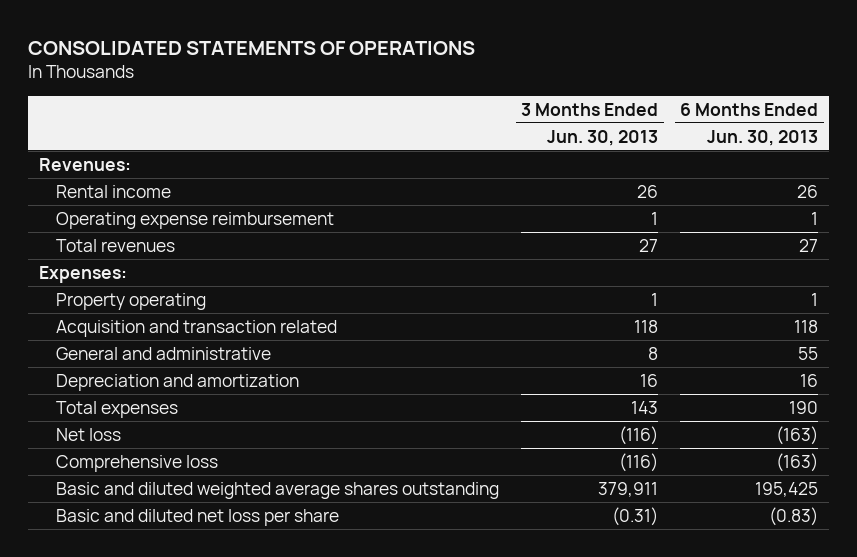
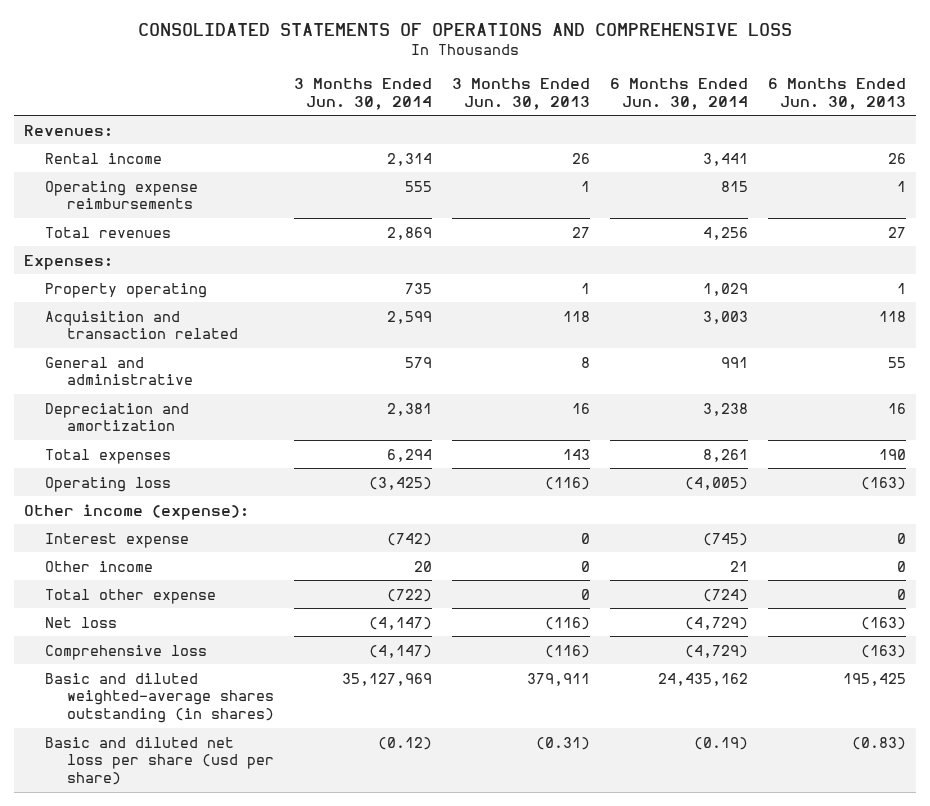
[27,40,475,55] CONSOLIDATED STATEMENTS OF OPERATIONS -> [137,22,792,36] CONSOLIDATED STATEMENTS OF OPERATIONS AND COMPREHENSIVE LOSS
none -> [294,77,433,110] 3 Months Ended Jun. 30, 2014
none -> [610,77,749,110] 6 Months Ended Jun. 30, 2014
[56,211,335,229] Operating expense reimbursement -> [45,180,199,210] Operating expense reimbursements
none -> [45,476,172,492] Operating loss
none -> [23,503,249,520] Other income (expense):
none -> [45,532,190,548] Interest expense
none -> [45,560,154,572] Other income
none -> [45,588,217,604] Total other expense
[56,481,500,499] Basic and diluted weighted average shares outstanding -> [45,672,275,724] Basic and diluted weighted-average shares outstanding (in shares)
[56,508,340,526] Basic and diluted net loss per share -> [45,736,275,786] Basic and diluted net loss per share (usd per share)

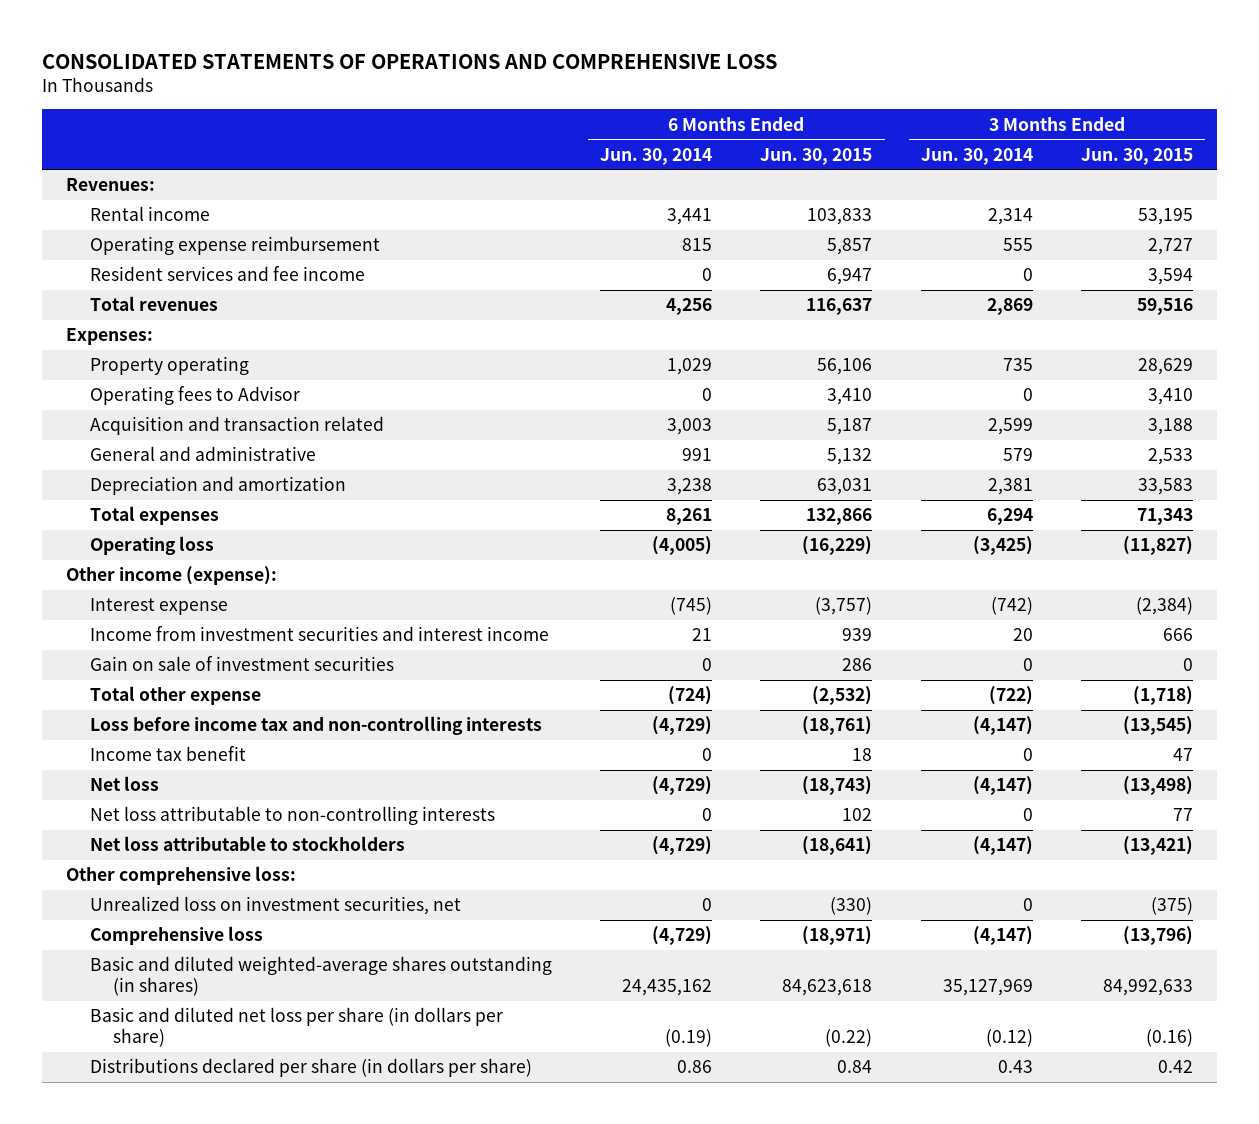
[452,77,591,110] 3 Months Ended Jun. 30, 2013 -> none
[767,77,906,110] 6 Months Ended Jun. 30, 2013 -> none
none -> [760,147,873,165] Jun. 30, 2015
none -> [1081,147,1194,165] Jun. 30, 2015
[45,180,199,210] Operating expense reimbursements -> [89,236,380,256] Operating expense reimbursement
none -> [89,266,365,282] Resident services and fee income
none -> [89,386,300,406] Operating fees to Advisor
[45,560,154,572] Other income -> [89,626,549,642] Income from investment securities and interest income
none -> [89,656,394,672] Gain on sale of investment securities
none -> [89,716,542,736] Loss before income tax and non-controlling interests
none -> [89,746,246,762] Income tax benefit
none -> [89,806,495,826] Net loss attributable to non-controlling interests
none -> [89,836,405,852] Net loss attributable to stockholders
none -> [66,866,297,886] Other comprehensive loss:
none -> [89,896,461,916] Unrealized loss on investment securities, net
[45,736,275,786] Basic and diluted net loss per share (usd per share) -> [89,1007,503,1048] Basic and diluted net loss per share (in dollars per share)
none -> [89,1058,532,1078] Distributions declared per share (in dollars per share)

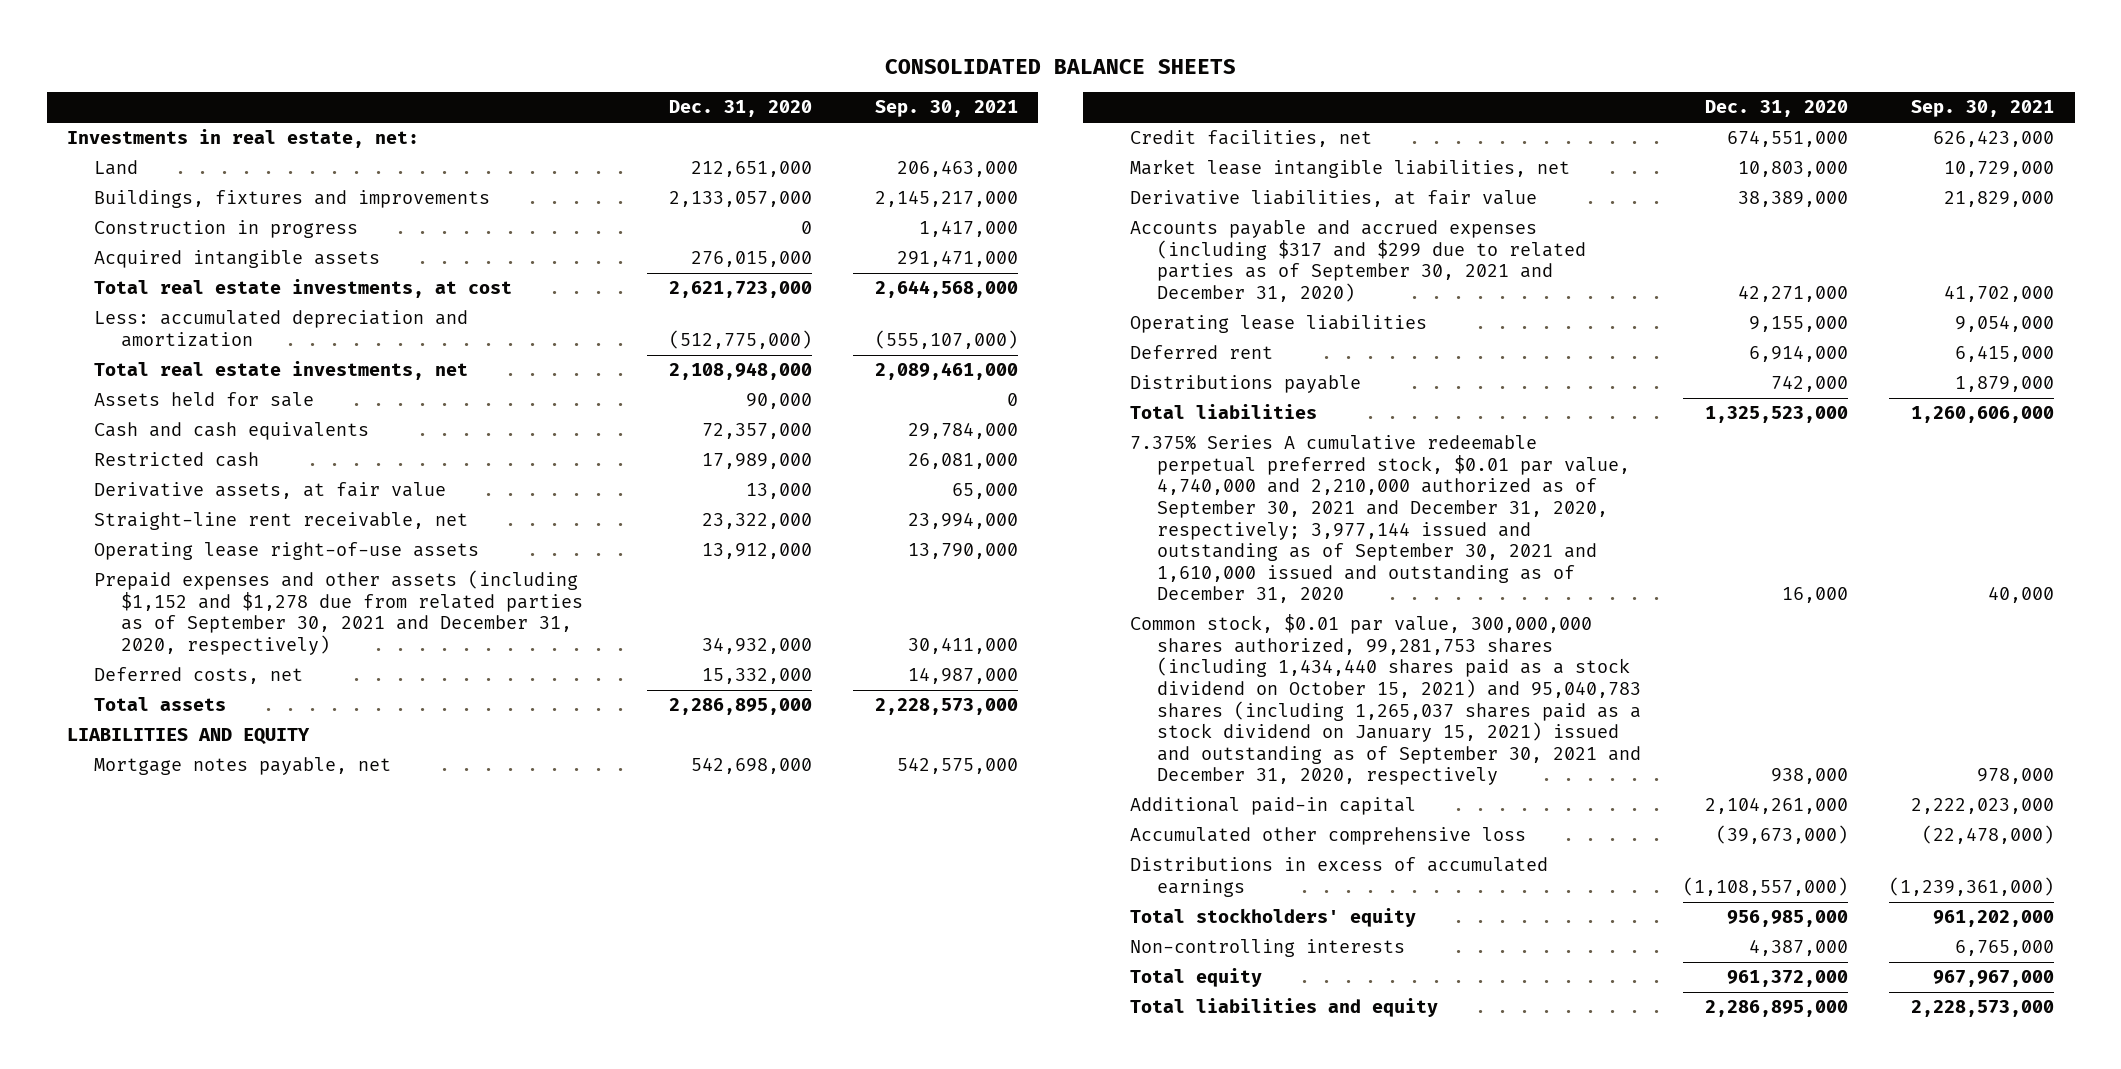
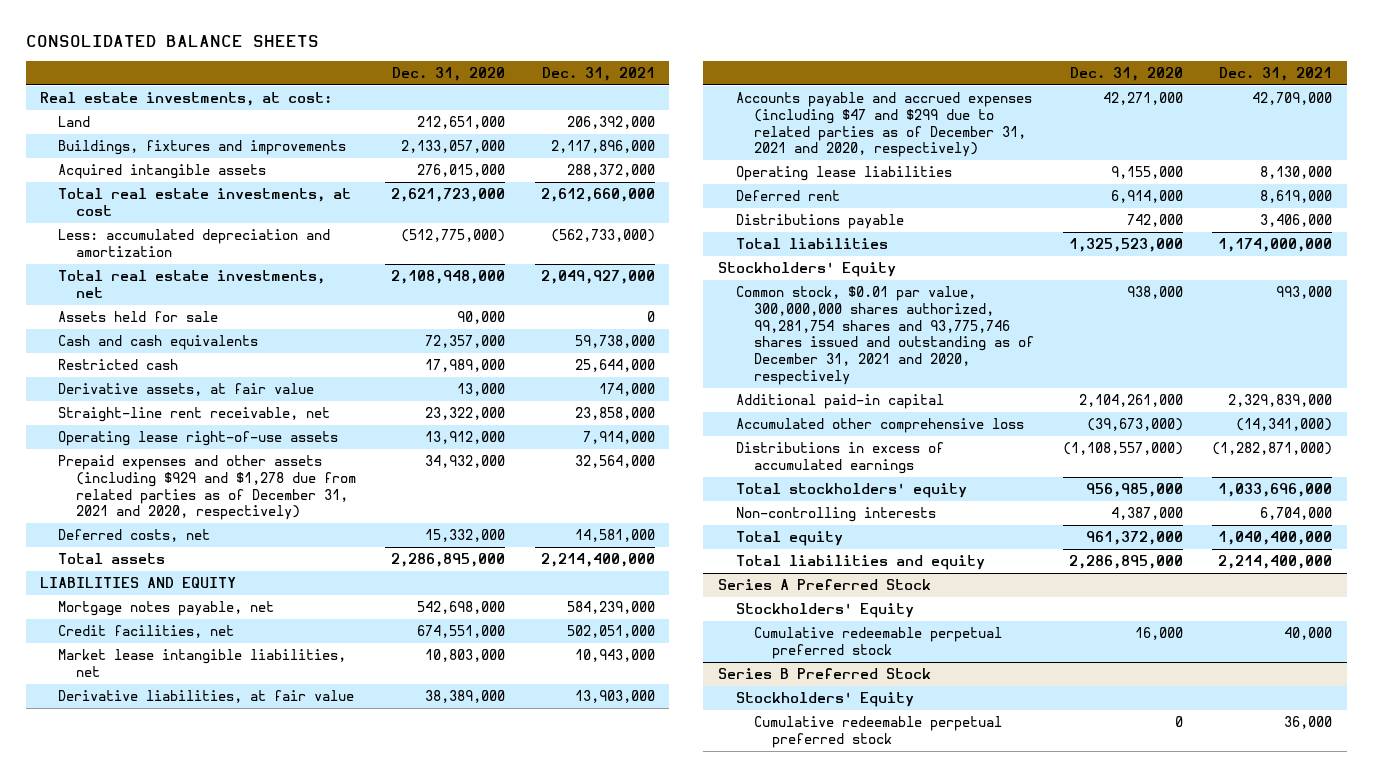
[874,100,1018,118] Sep. 30, 2021 -> none
none -> [541,66,655,81] Dec. 31, 2021
[67,129,420,149] Investments in real estate, net: -> [40,92,333,107] Real estate investments, at cost:
[94,220,359,239] Construction in progress -> none
[94,570,584,656] Prepaid expenses and other assets (including $1,152 and $1,278 due from related parties as of September 30, 2021 and December 31, 2020, respectively) -> [58,455,357,521] Prepaid expenses and other assets (including $929 and $1,278 due from related parties as of December 31, 2021 and 2020, respectively)
[1130,220,1587,303] Accounts payable and accrued expenses (including $317 and $299 due to related parties as of September 30, 2021 and December 31, 2020) -> [736,92,1033,158] Accounts payable and accrued expenses (including $47 and $299 due to related parties as of December 31, 2021 and 2020, respectively)
[1130,435,1631,604] 7.375% Series A cumulative redeemable perpetual preferred stock, $0.01 par value, 4,740,000 and 2,210,000 authorized as of September 30, 2021 and December 31, 2020, respectively; 3,977,144 issued and outstanding as of September 30, 2021 and 1,610,000 issued and outstanding as of December 31, 2020 -> none
none -> [718,262,897,278] Stockholders' Equity
[1130,614,1642,786] Common stock, $0.01 par value, 300,000,000 shares authorized, 99,281,753 shares (including 1,434,440 shares paid as a stock dividend on October 15, 2021) and 95,040,783 shares (including 1,265,037 shares paid as a stock dividend on January 15, 2021) issued and outstanding as of September 30, 2021 and December 31, 2020, respectively -> [736,286,1035,385] Common stock, $0.01 par value, 300,000,000 shares authorized, 99,281,754 shares and 93,775,746 shares issued and outstanding as of December 31, 2021 and 2020, respectively
none -> [718,579,932,591] Series A Preferred Stock
none -> [736,603,915,619] Stockholders' Equity
none -> [754,627,1003,660] Cumulative redeemable perpetual preferred stock
none -> [718,668,932,680] Series B Preferred Stock
none -> [736,692,915,708] Stockholders' Equity
none -> [754,716,1003,749] Cumulative redeemable perpetual preferred stock

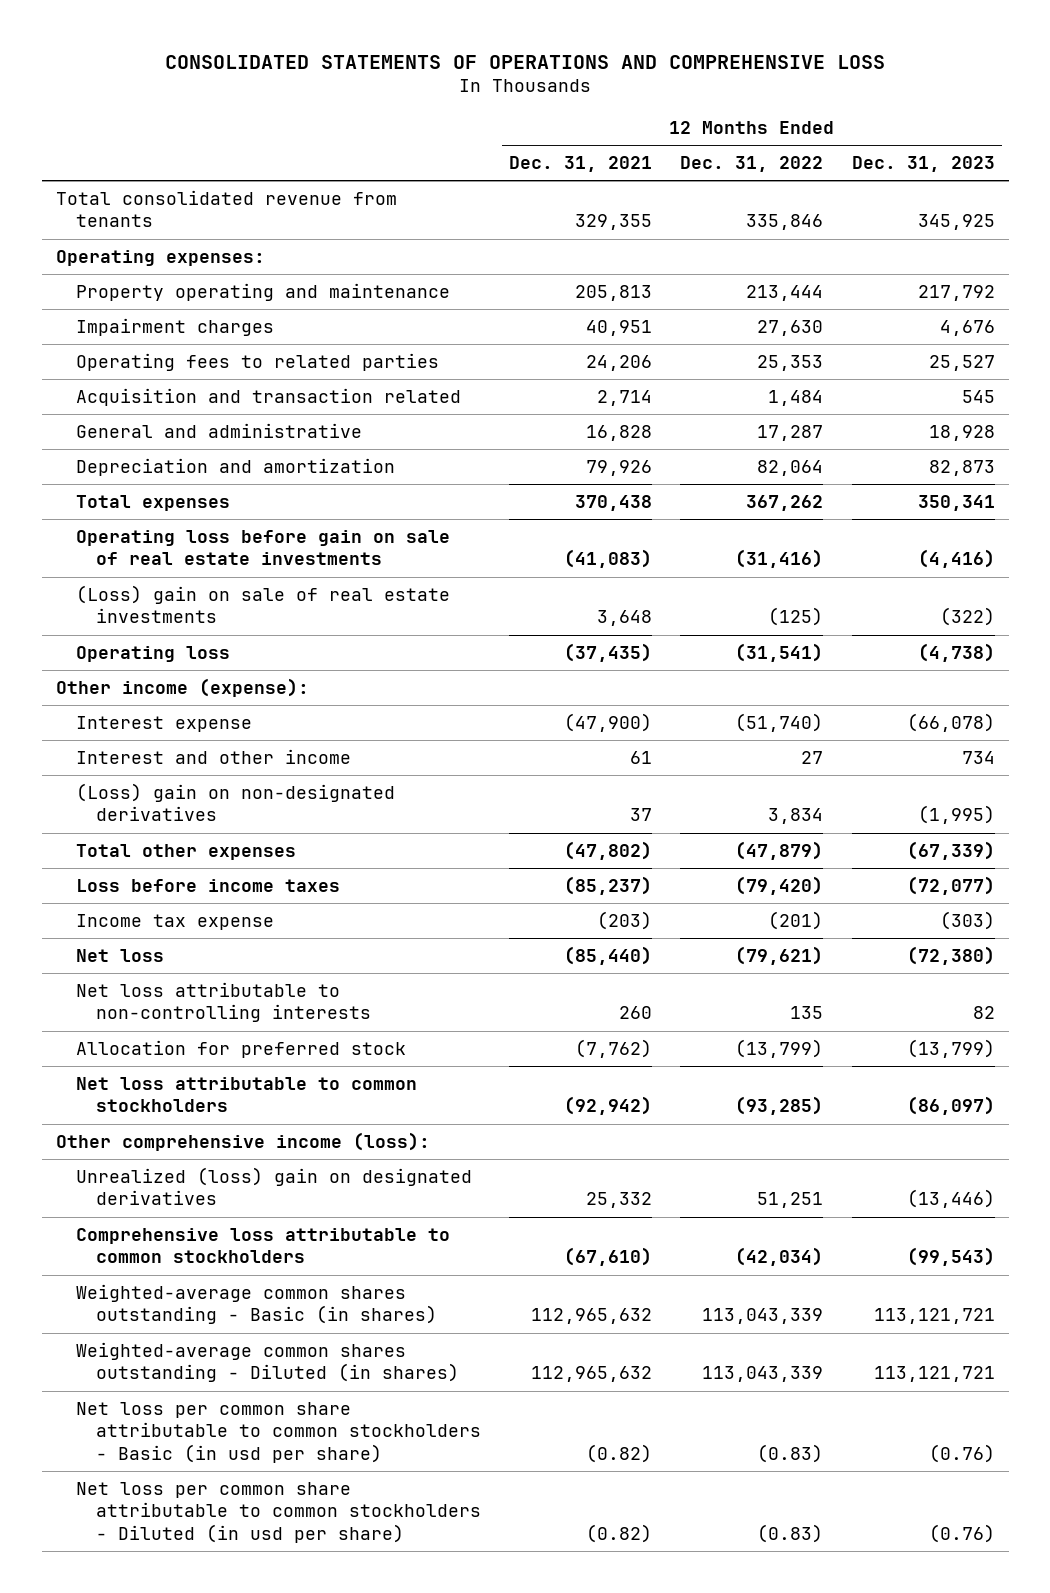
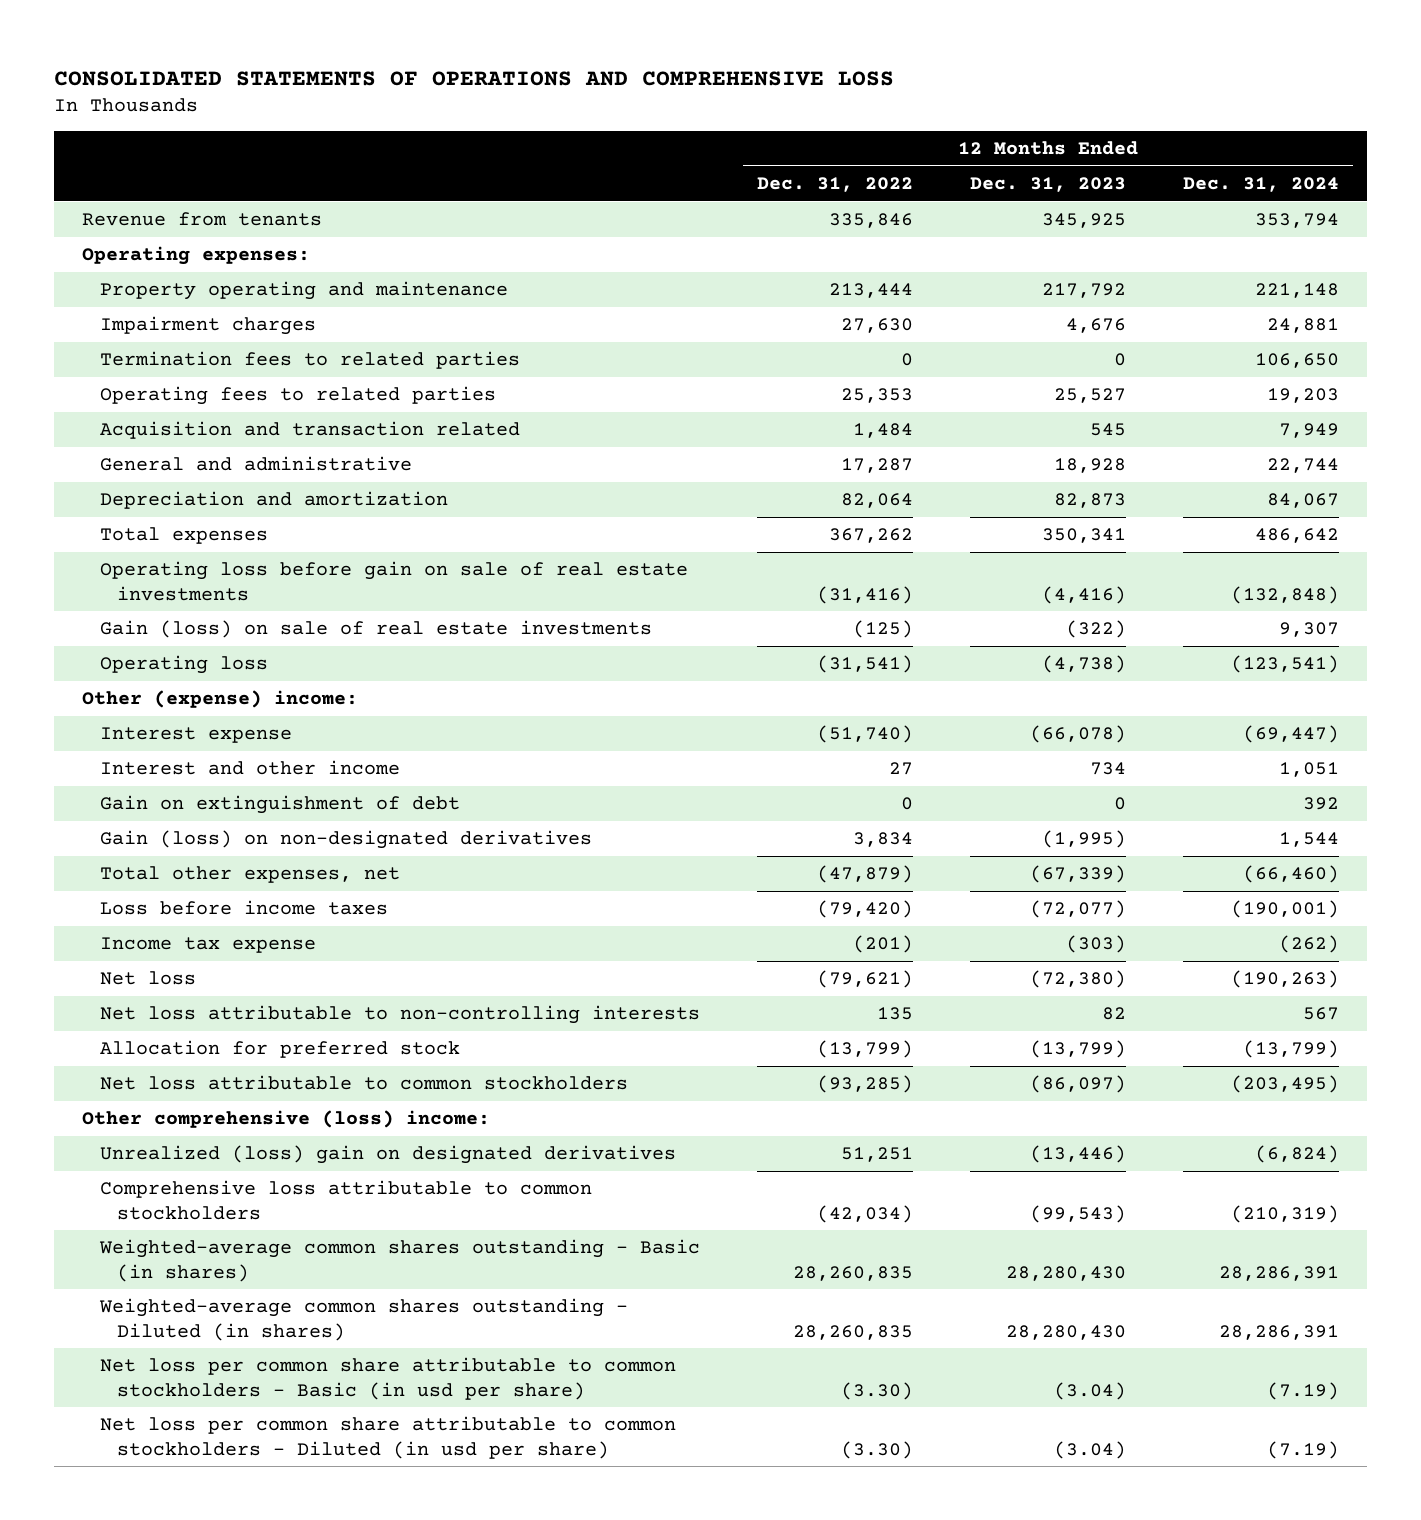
[509,156,653,173] Dec. 31, 2021 -> none
none -> [1182,177,1339,193] Dec. 31, 2024
[55,189,397,228] Total consolidated revenue from tenants -> [82,212,323,227] Revenue from tenants
none -> [99,351,520,370] Termination fees to related parties
[75,584,450,624] (Loss) gain on sale of real estate investments -> [99,620,652,639] Gain (loss) on sale of real estate investments
[55,677,309,697] Other income (expense): -> [82,690,359,709] Other (expense) income:
none -> [99,795,460,815] Gain on extinguishment of debt
[75,782,395,822] (Loss) gain on non-designated derivatives -> [99,830,592,850] Gain (loss) on non-designated derivatives
[75,843,296,860] Total other expenses -> [99,866,400,884] Total other expenses, net
[55,1131,430,1151] Other comprehensive income (loss): -> [82,1110,491,1129] Other comprehensive (loss) income:
[702,1308,824,1325] 113,043,339 -> [792,1265,913,1281] 28,260,835
[873,1308,995,1325] 113,121,721 -> [1005,1265,1126,1281] 28,280,430
[702,1366,824,1383] 113,043,339 -> [792,1324,913,1340] 28,260,835
[873,1366,995,1383] 113,121,721 -> [1005,1324,1126,1340] 28,280,430
[757,1443,824,1463] (0.83) -> [840,1381,913,1400] (3.30)
[928,1443,995,1463] (0.76) -> [1053,1381,1126,1400] (3.04)
[757,1523,824,1543] (0.83) -> [840,1440,913,1459] (3.30)
[928,1523,995,1543] (0.76) -> [1053,1440,1126,1459] (3.04)

